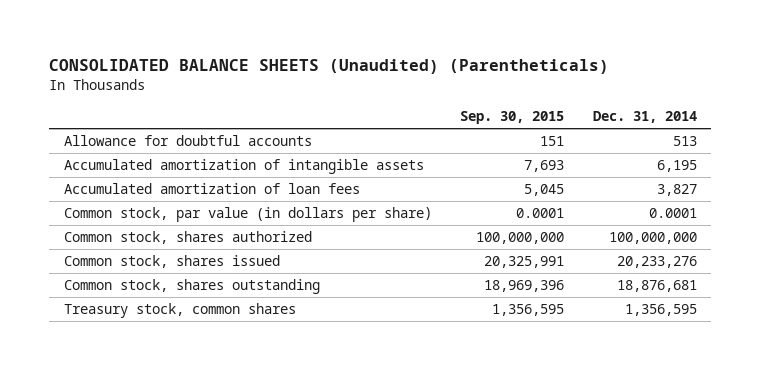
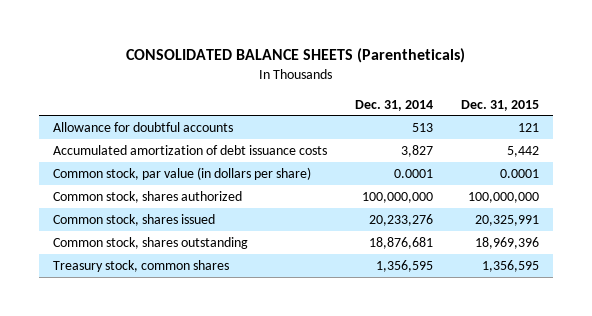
[49,59,610,75] CONSOLIDATED BALANCE SHEETS (Unaudited) (Parentheticals) -> [125,48,465,64] CONSOLIDATED BALANCE SHEETS (Parentheticals)
[460,111,565,125] Sep. 30, 2015 -> none
none -> [461,99,540,111] Dec. 31, 2015
[63,159,424,175] Accumulated amortization of intangible assets -> none
[63,183,360,195] Accumulated amortization of loan fees -> [52,144,327,155] Accumulated amortization of debt issuance costs

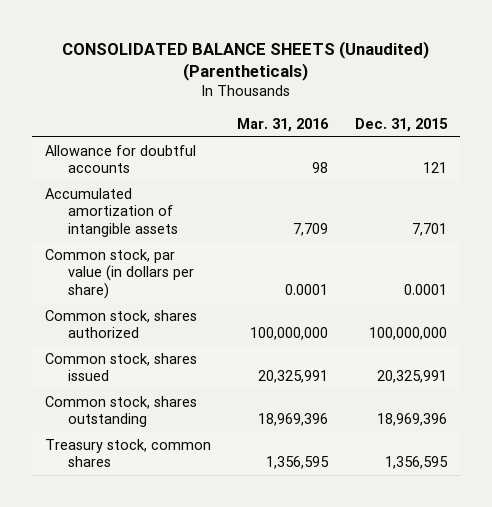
[125,48,465,64] CONSOLIDATED BALANCE SHEETS (Parentheticals) -> [61,40,429,81] CONSOLIDATED BALANCE SHEETS (Unaudited) (Parentheticals)
[354,99,433,111] Dec. 31, 2014 -> none
none -> [237,117,330,132] Mar. 31, 2016
[52,144,327,155] Accumulated amortization of debt issuance costs -> none
none -> [45,188,178,237] Accumulated amortization of intangible assets

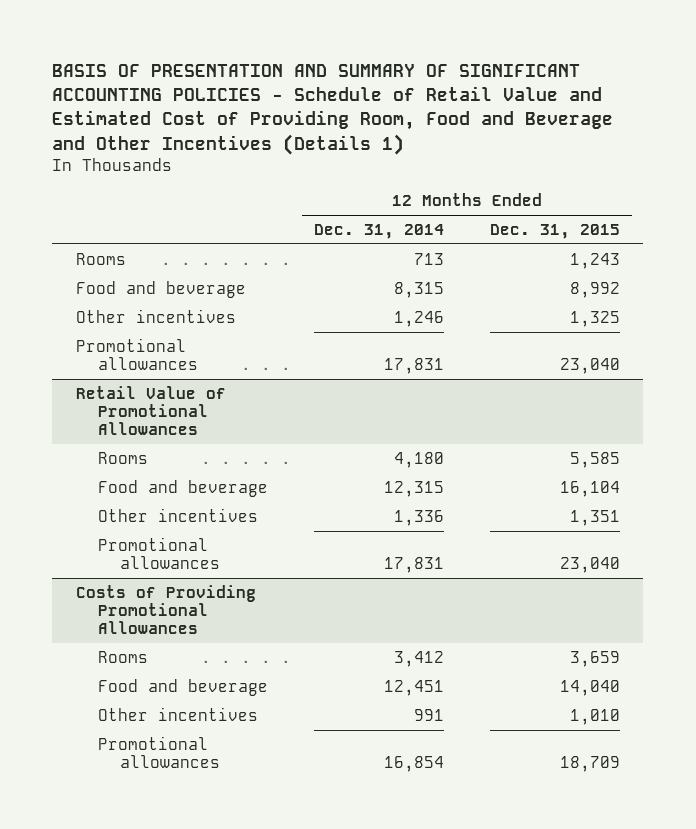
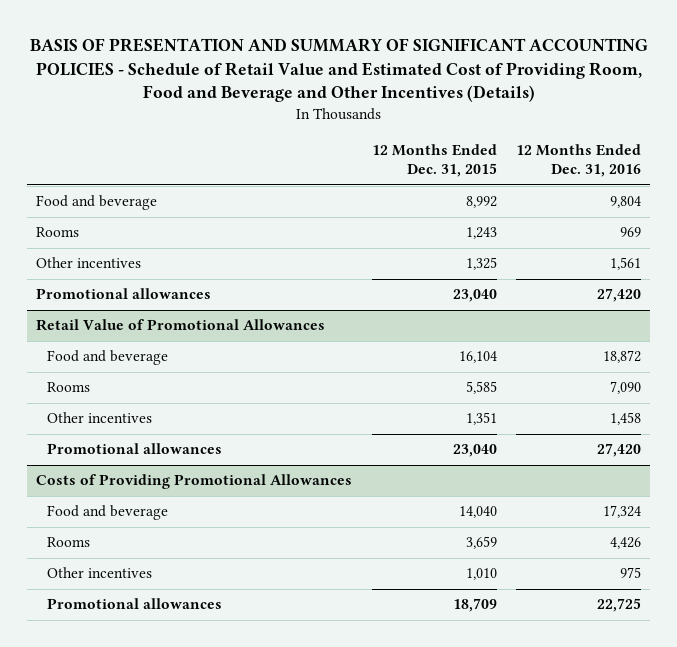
[52,63,614,155] BASIS OF PRESENTATION AND SUMMARY OF SIGNIFICANT ACCOUNTING POLICIES - Schedule of Retail Value and Estimated Cost of Providing Room, Food and Beverage and Other Incentives (Details 1) -> [29,37,648,103] BASIS OF PRESENTATION AND SUMMARY OF SIGNIFICANT ACCOUNTING POLICIES - Schedule of Retail Value and Estimated Cost of Providing Room, Food and Beverage and Other Incentives (Details)
[313,223,444,239] Dec. 31, 2014 -> none
none -> [515,143,641,178] 12 Months Ended Dec. 31, 2016
[75,252,126,265] Rooms -> [36,227,80,238] Rooms
[97,451,148,464] Rooms -> [47,382,91,393] Rooms
[97,650,148,663] Rooms -> [47,537,91,548] Rooms

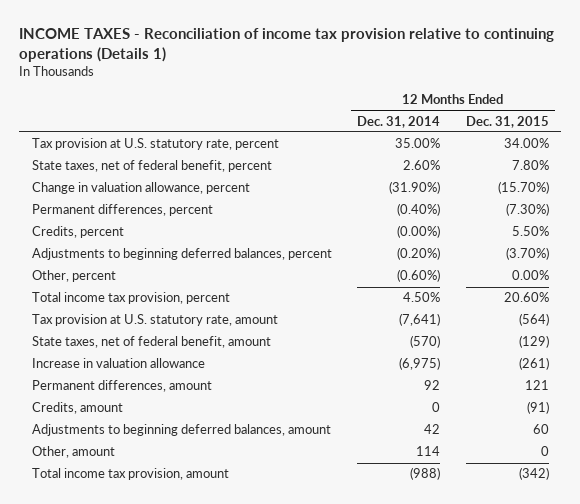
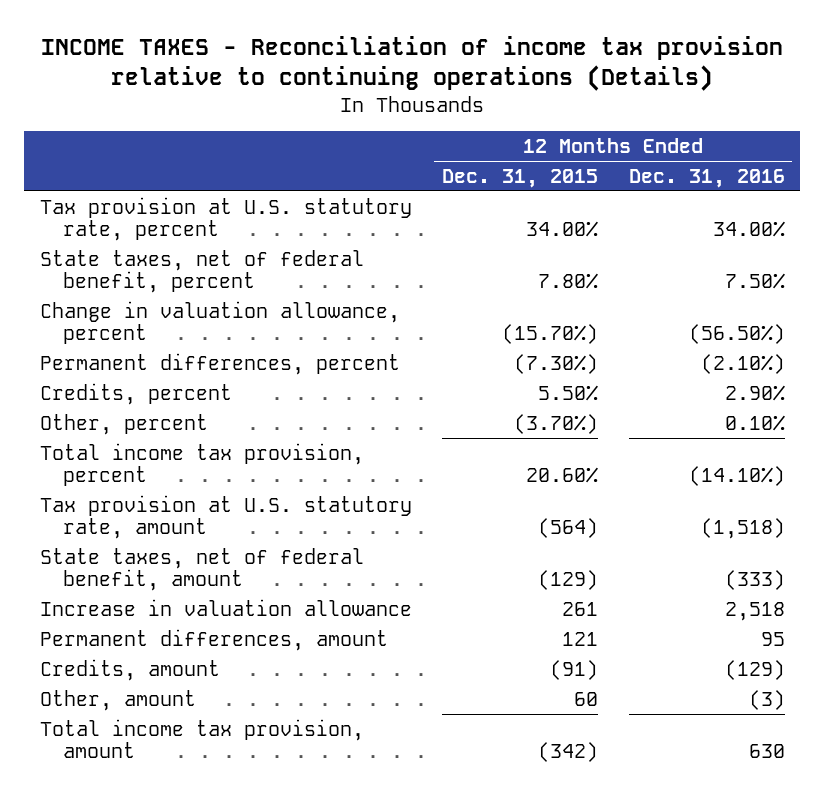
[19,27,555,62] INCOME TAXES - Reconciliation of income tax provision relative to continuing operations (Details 1) -> [41,35,784,92] INCOME TAXES - Reconciliation of income tax provision relative to continuing operations (Details)
[357,115,441,128] Dec. 31, 2014 -> none
none -> [628,168,785,188] Dec. 31, 2016
[31,270,116,283] Other, percent -> none
[31,248,332,261] Adjustments to beginning deferred balances, percent -> [39,413,208,435] Other, percent
[518,357,549,371] (261) -> [562,601,599,616] 261
[31,446,115,459] Other, amount -> none
[31,424,331,437] Adjustments to beginning deferred balances, amount -> [39,689,196,711] Other, amount

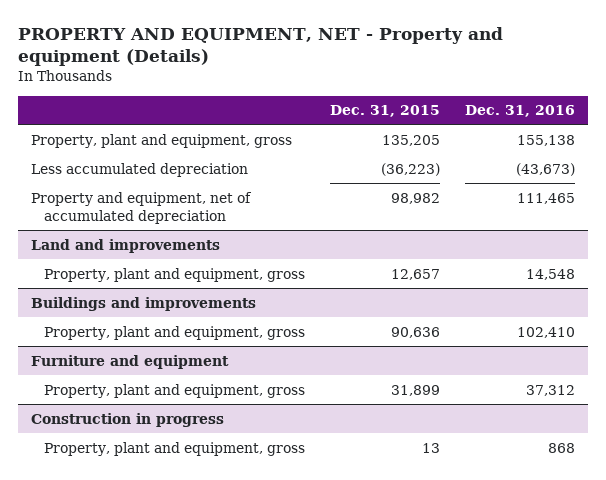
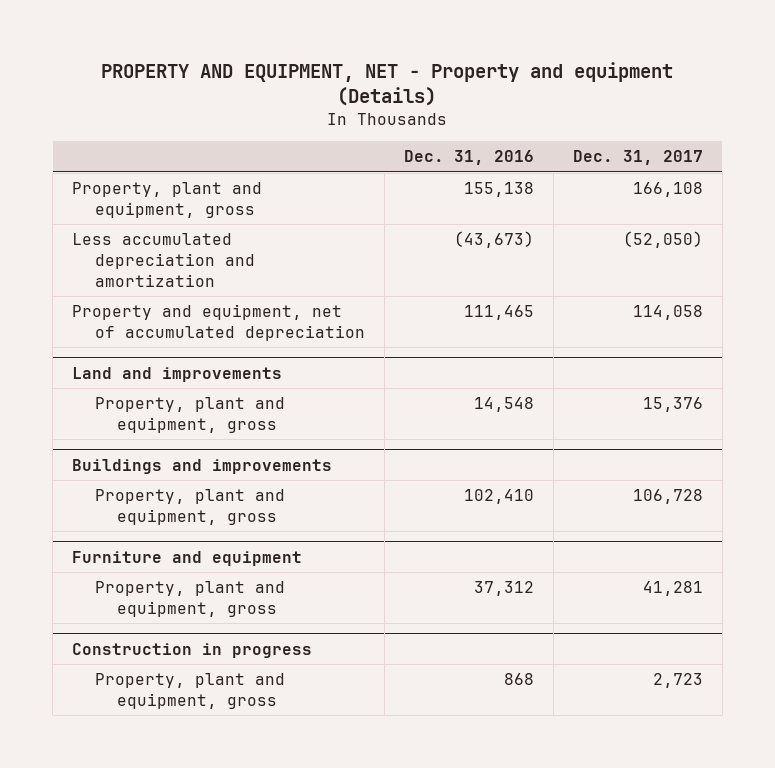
[330,105,441,118] Dec. 31, 2015 -> none
none -> [572,150,703,166] Dec. 31, 2017
[30,162,248,177] Less accumulated depreciation -> [72,233,255,288] Less accumulated depreciation and amortization

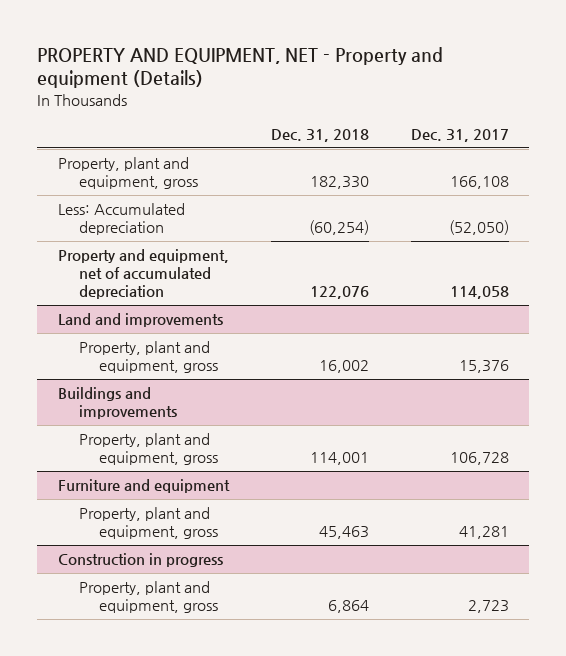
[403,150,534,166] Dec. 31, 2016 -> none
none -> [270,129,369,143] Dec. 31, 2018
[72,233,255,288] Less accumulated depreciation and amortization -> [57,203,185,236] Less: Accumulated depreciation

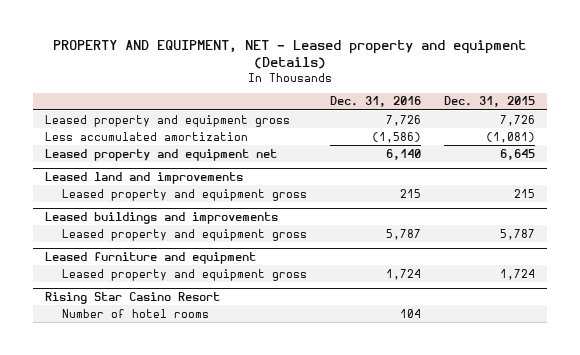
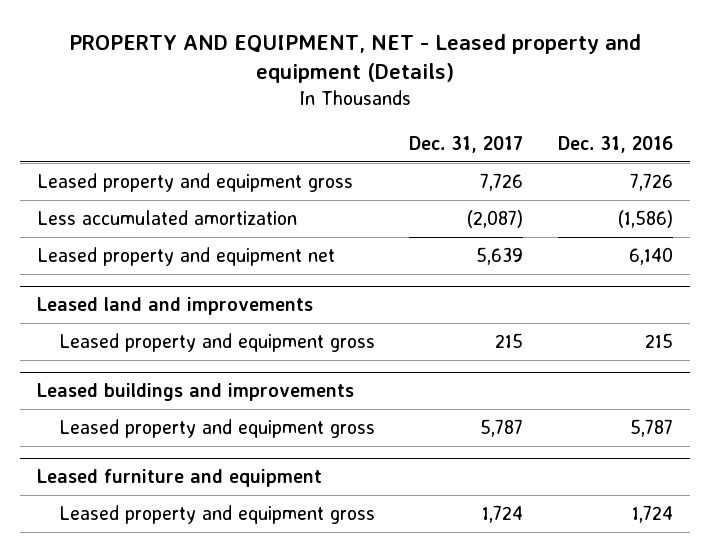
[444,96,536,108] Dec. 31, 2015 -> none
none -> [409,135,524,153] Dec. 31, 2017
[44,291,220,304] Rising Star Casino Resort -> none
[61,308,209,318] Number of hotel rooms -> none

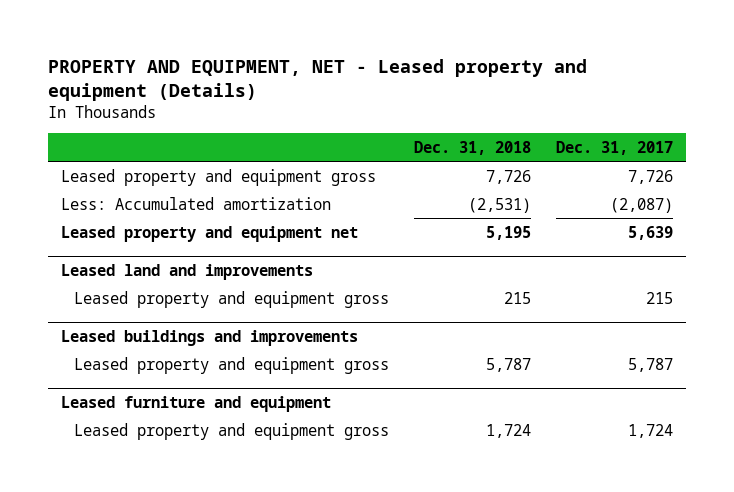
[558,135,674,153] Dec. 31, 2016 -> none
none -> [414,140,532,155] Dec. 31, 2018
[37,210,298,226] Less accumulated amortization -> [61,196,332,210] Less: Accumulated amortization

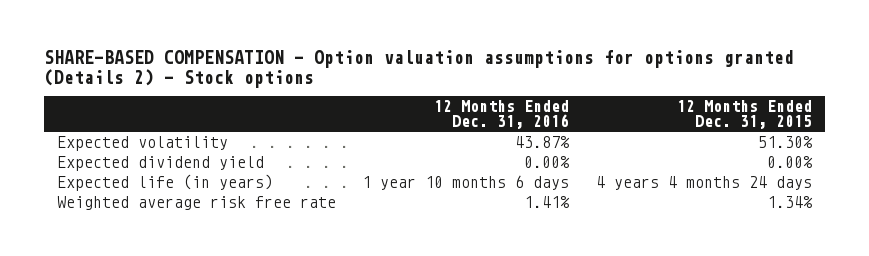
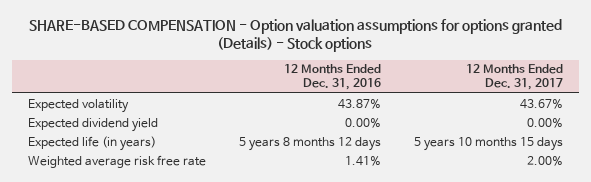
[43,49,794,88] SHARE-BASED COMPENSATION - Option valuation assumptions for options granted (Details 2) - Stock options -> [29,18,563,52] SHARE-BASED COMPENSATION - Option valuation assumptions for options granted (Details) - Stock options
[676,100,812,130] 12 Months Ended Dec. 31, 2015 -> none
none -> [465,64,563,91] 12 Months Ended Dec. 31, 2017
[362,174,570,190] 1 year 10 months 6 days -> [238,136,381,151] 5 years 8 months 12 days

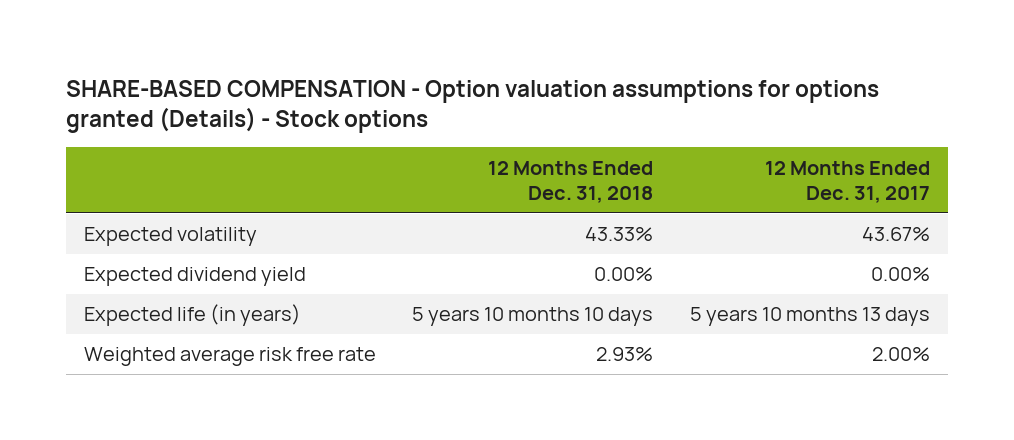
[283,64,381,91] 12 Months Ended Dec. 31, 2016 -> none
none -> [488,160,654,203] 12 Months Ended Dec. 31, 2018
[413,136,563,151] 5 years 10 months 15 days -> [689,307,930,327] 5 years 10 months 13 days

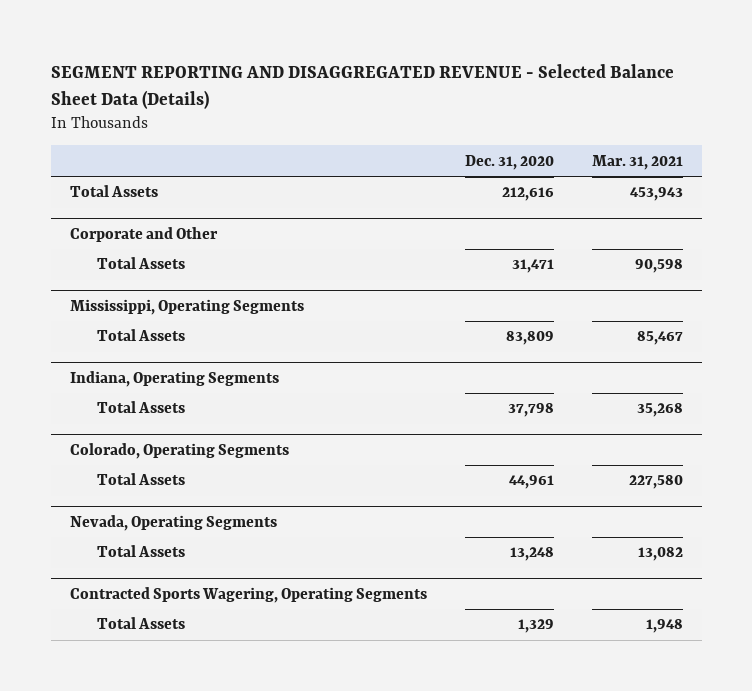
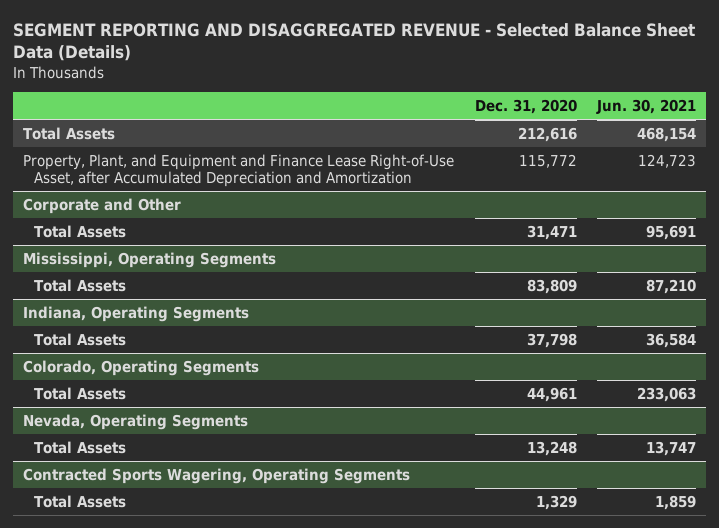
[591,154,683,170] Mar. 31, 2021 -> none
none -> [595,99,696,115] Jun. 30, 2021
none -> [23,153,455,187] Property, Plant, and Equipment and Finance Lease Right-of-Use Asset, after Accumulated Depreciation and Amortization

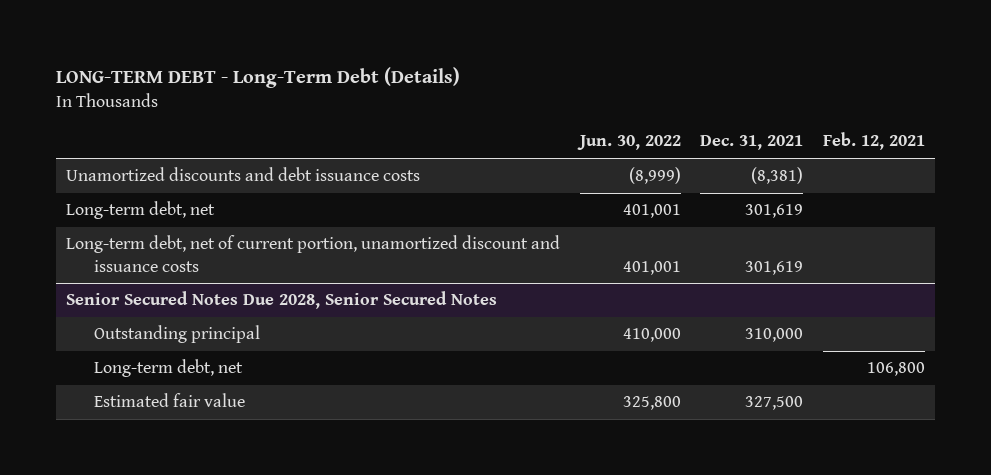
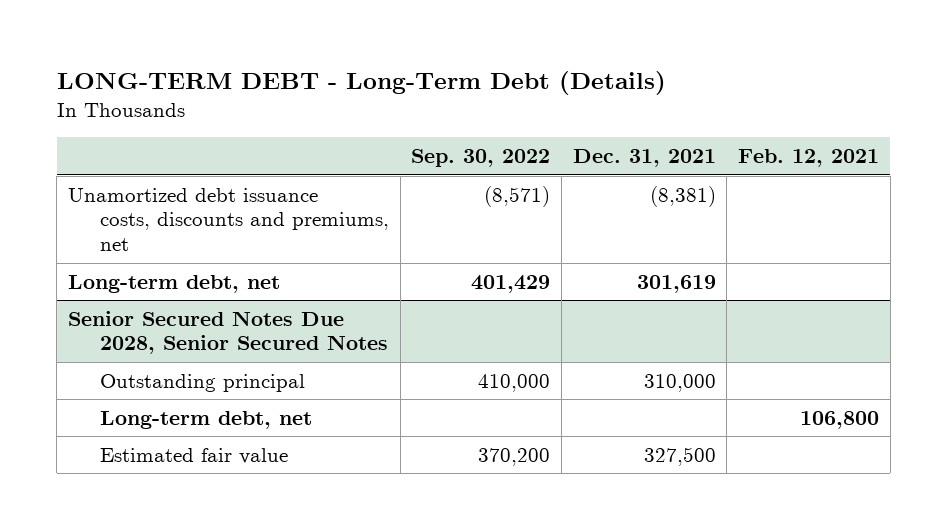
[576,135,681,151] Jun. 30, 2022 -> none
none -> [411,149,551,168] Sep. 30, 2022
[66,167,421,182] Unamortized discounts and debt issuance costs -> [68,187,390,252] Unamortized debt issuance costs, discounts and premiums, net
[66,235,561,272] Long-term debt, net of current portion, unamortized discount and issuance costs -> none

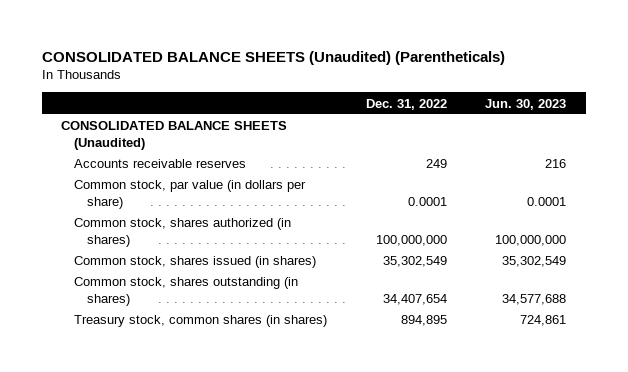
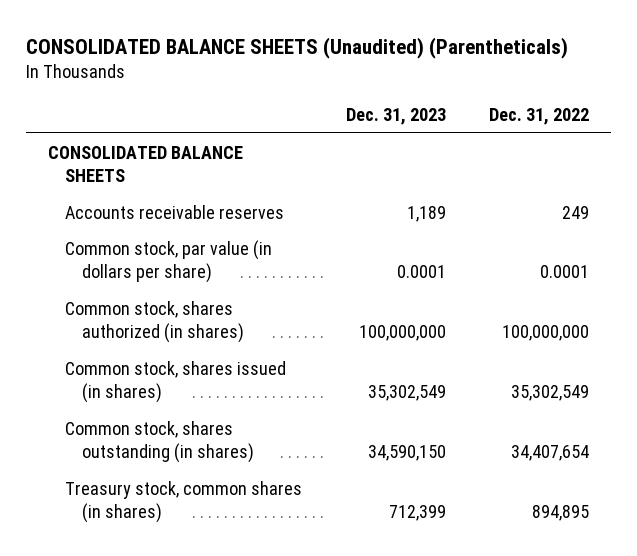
[485,98,567,110] Jun. 30, 2023 -> none
none -> [345,107,446,125] Dec. 31, 2023
[61,121,288,150] CONSOLIDATED BALANCE SHEETS (Unaudited) -> [48,145,244,182] CONSOLIDATED BALANCE SHEETS

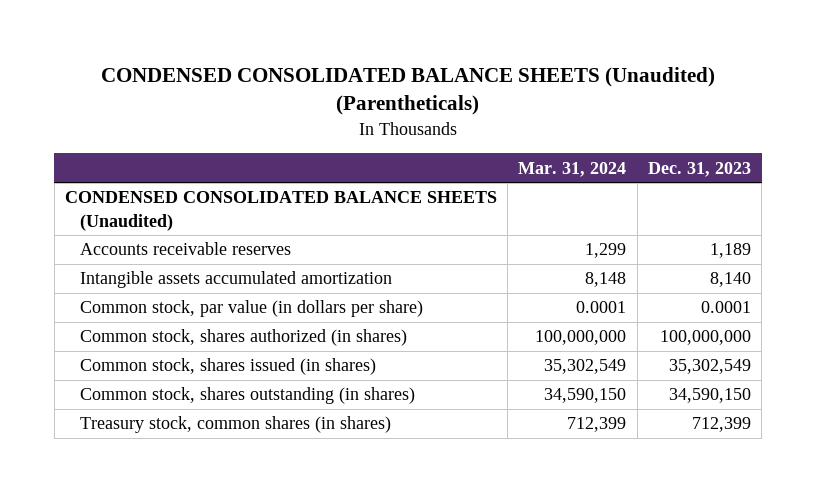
[26,37,569,60] CONSOLIDATED BALANCE SHEETS (Unaudited) (Parentheticals) -> [100,67,715,116] CONDENSED CONSOLIDATED BALANCE SHEETS (Unaudited) (Parentheticals)
[489,107,590,125] Dec. 31, 2022 -> none
none -> [518,161,627,177] Mar. 31, 2024
[48,145,244,182] CONSOLIDATED BALANCE SHEETS -> [64,191,497,231] CONDENSED CONSOLIDATED BALANCE SHEETS (Unaudited)
none -> [80,271,393,289] Intangible assets accumulated amortization

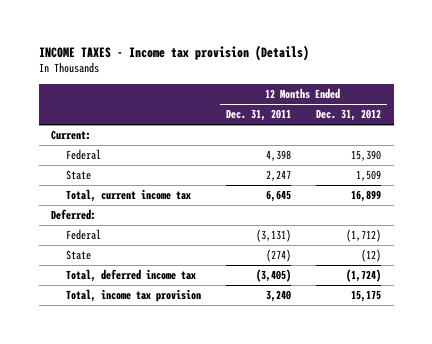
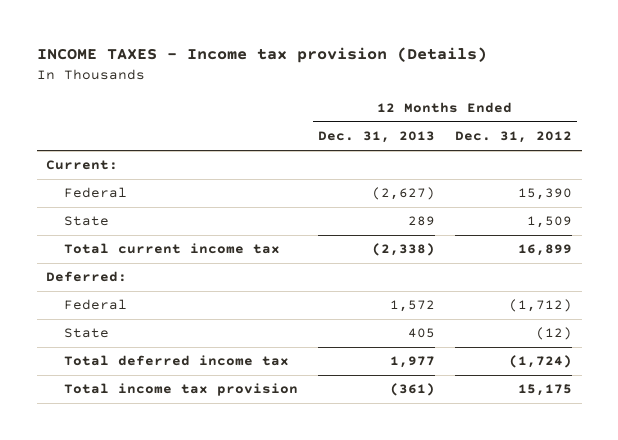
[225,109,291,122] Dec. 31, 2011 -> none
none -> [317,131,435,144] Dec. 31, 2013
[65,189,191,203] Total, current income tax -> [64,243,281,255] Total current income tax
[65,269,196,283] Total, deferred income tax -> [64,355,290,367] Total deferred income tax
[65,289,201,303] Total, income tax provision -> [64,383,299,397] Total income tax provision

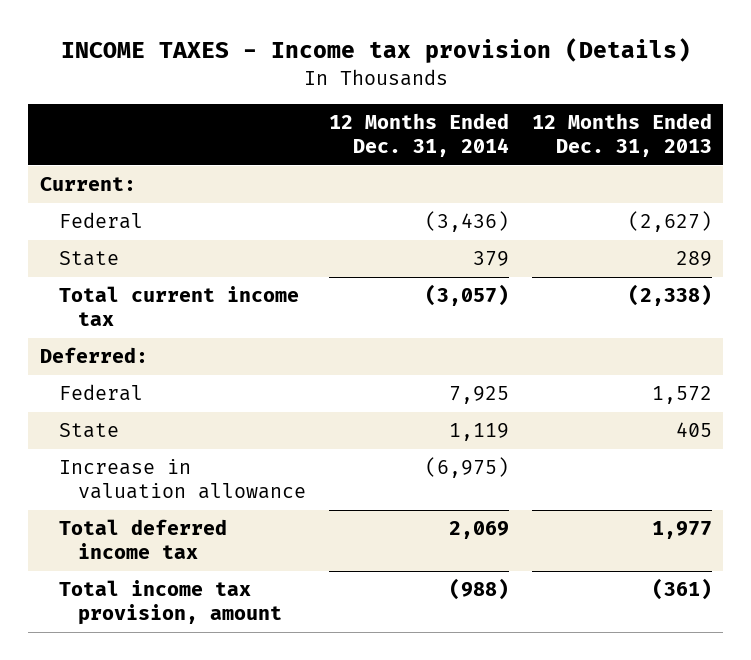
[454,131,572,144] Dec. 31, 2012 -> none
none -> [328,113,509,158] 12 Months Ended Dec. 31, 2014
none -> [58,459,306,500] Increase in valuation allowance
[64,383,299,397] Total income tax provision -> [58,580,282,626] Total income tax provision, amount

